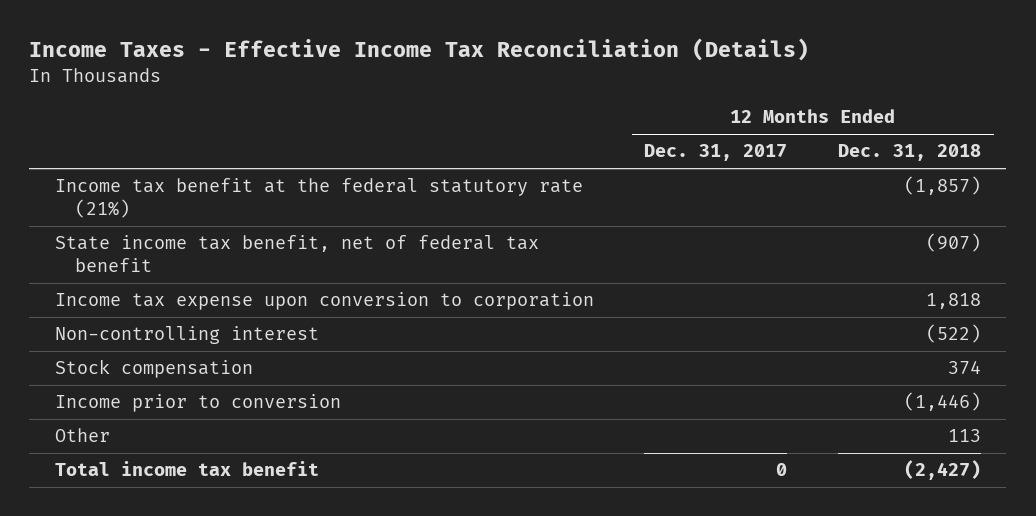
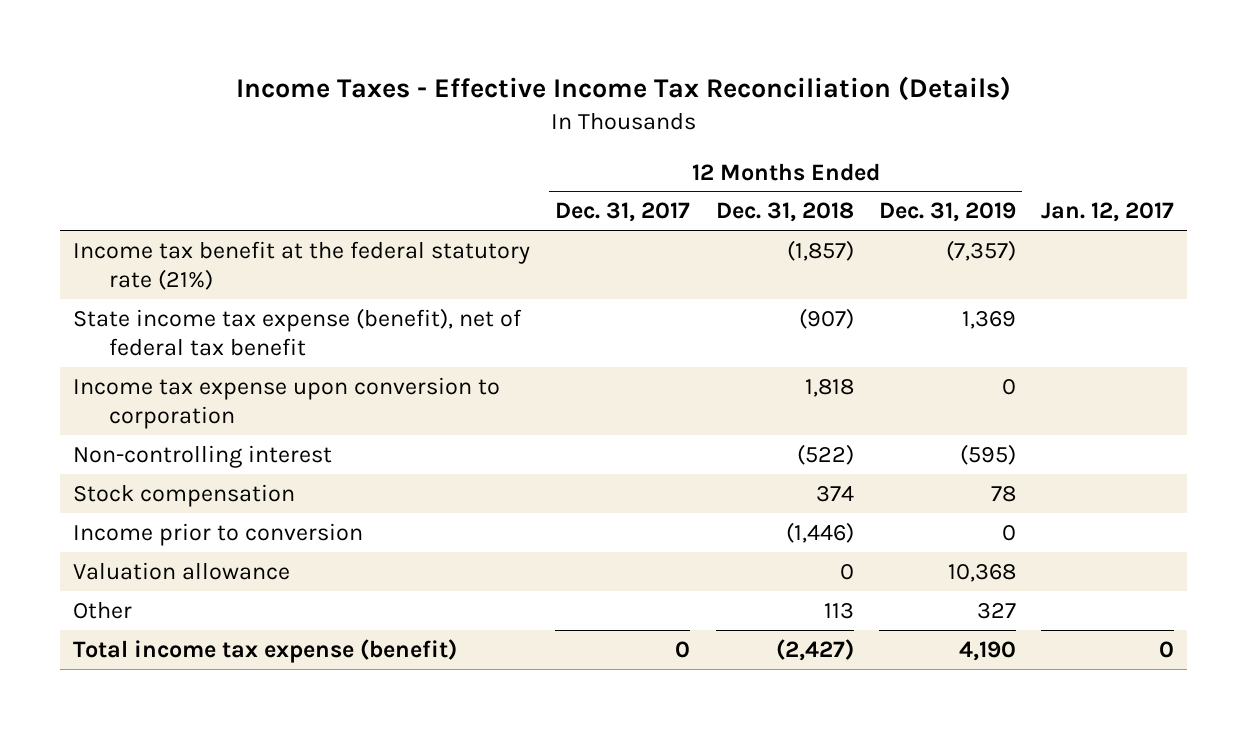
none -> [878,202,1016,223] Dec. 31, 2019
none -> [1041,202,1175,223] Jan. 12, 2017
[54,235,539,272] State income tax benefit, net of federal tax benefit -> [72,307,522,357] State income tax expense (benefit), net of federal tax benefit
none -> [72,561,290,580] Valuation allowance
[54,461,319,477] Total income tax benefit -> [72,638,457,663] Total income tax expense (benefit)

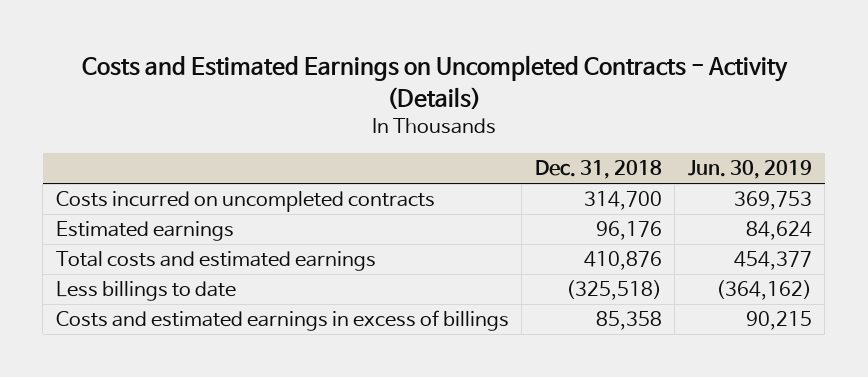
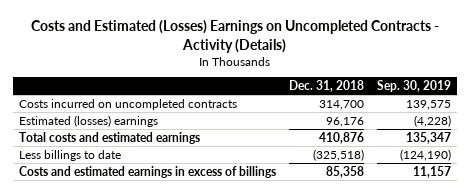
[81,55,788,110] Costs and Estimated Earnings on Uncompleted Contracts - Activity (Details) -> [31,20,440,53] Costs and Estimated (Losses) Earnings on Uncompleted Contracts - Activity (Details)
[687,160,812,180] Jun. 30, 2019 -> none
none -> [376,80,451,93] Sep. 30, 2019
[55,221,234,242] Estimated earnings -> [19,114,159,127] Estimated (losses) earnings

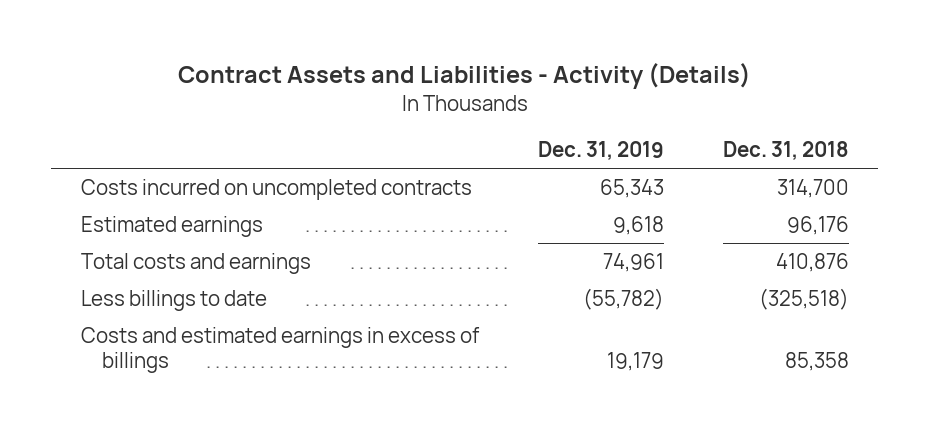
[31,20,440,53] Costs and Estimated (Losses) Earnings on Uncompleted Contracts - Activity (Details) -> [177,63,751,90] Contract Assets and Liabilities - Activity (Details)
[376,80,451,93] Sep. 30, 2019 -> none
none -> [537,141,664,161] Dec. 31, 2019
[19,114,159,127] Estimated (losses) earnings -> [80,215,263,237] Estimated earnings
[19,131,201,144] Total costs and estimated earnings -> [80,252,311,274] Total costs and earnings

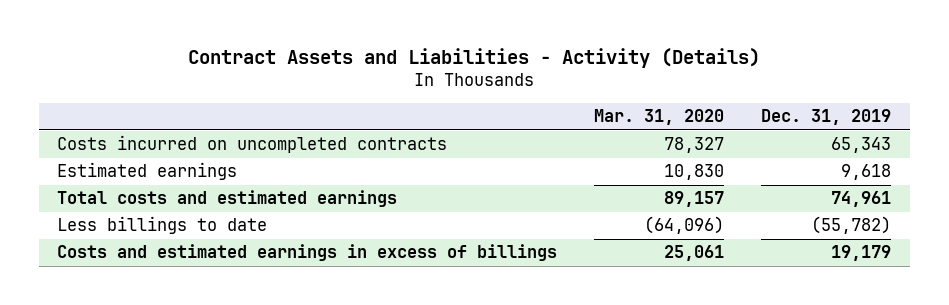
[722,141,849,161] Dec. 31, 2018 -> none
none -> [594,109,725,126] Mar. 31, 2020
[80,252,311,274] Total costs and earnings -> [57,190,398,208] Total costs and estimated earnings

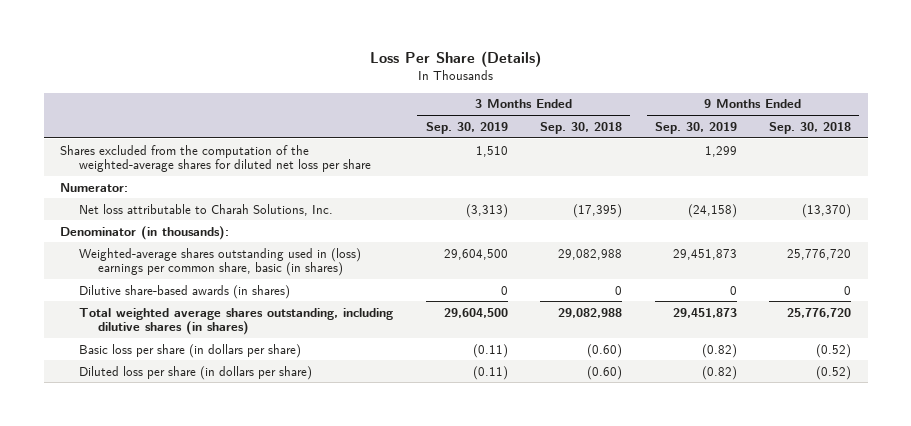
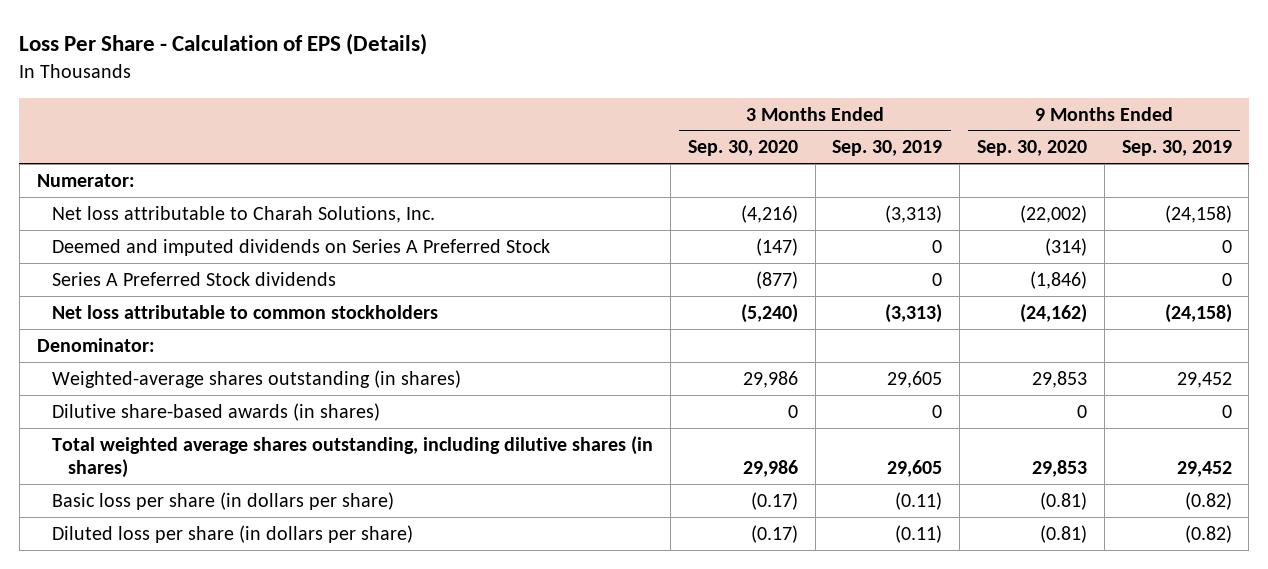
[369,51,541,68] Loss Per Share (Details) -> [19,32,428,55] Loss Per Share - Calculation of EPS (Details)
[540,121,623,134] Sep. 30, 2018 -> none
[769,121,852,134] Sep. 30, 2018 -> none
none -> [687,140,798,157] Sep. 30, 2020
none -> [976,140,1087,157] Sep. 30, 2020
[60,144,371,173] Shares excluded from the computation of the weighted-average shares for diluted net loss per share -> none
none -> [52,238,551,256] Deemed and imputed dividends on Series A Preferred Stock
none -> [52,271,337,286] Series A Preferred Stock dividends
none -> [52,304,439,319] Net loss attributable to common stockholders
[60,225,230,240] Denominator (in thousands): -> [36,337,155,352] Denominator:
[78,247,361,277] Weighted-average shares outstanding used in (loss) earnings per common share, basic (in shares) -> [52,369,462,388] Weighted-average shares outstanding (in shares)
[443,248,508,260] 29,604,500 -> [887,370,943,388] 29,605
[672,248,737,260] 29,451,873 -> [1176,371,1232,388] 29,452
[443,307,508,318] 29,604,500 -> [887,460,943,478] 29,605
[672,307,737,318] 29,451,873 -> [1176,461,1232,478] 29,452

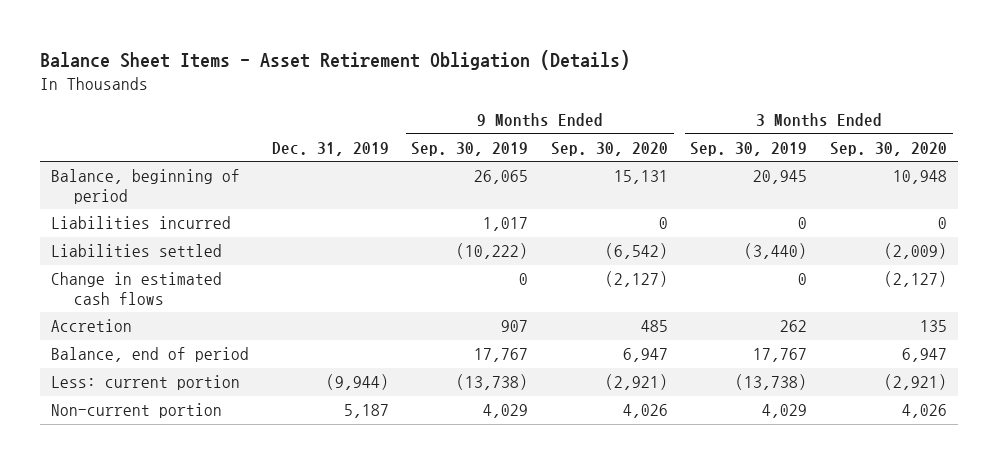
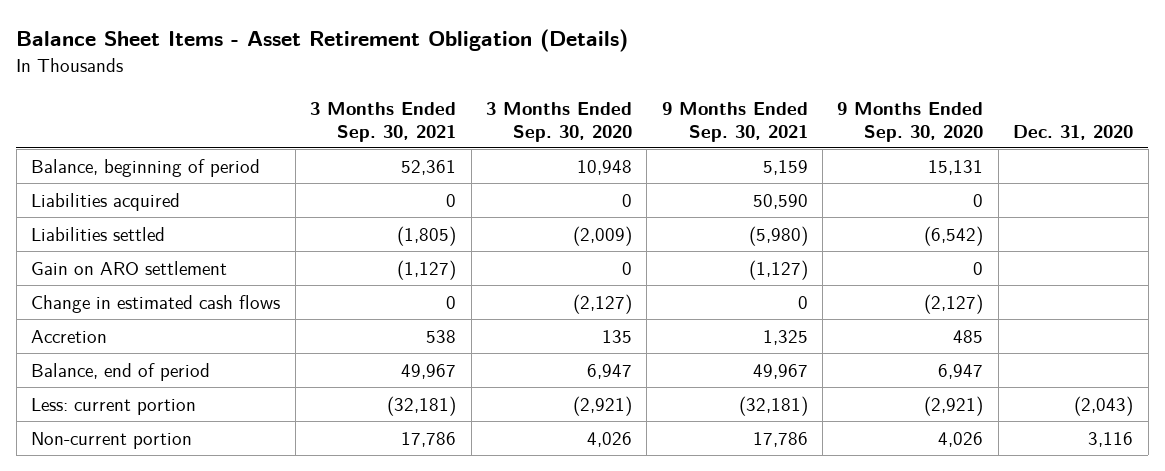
[271,141,389,156] Dec. 31, 2019 -> none
[411,141,529,156] Sep. 30, 2019 -> none
[690,141,808,156] Sep. 30, 2019 -> none
none -> [310,101,457,142] 3 Months Ended Sep. 30, 2021
none -> [661,101,808,142] 9 Months Ended Sep. 30, 2021
none -> [1013,124,1134,140] Dec. 31, 2020
[51,216,232,230] Liabilities incurred -> [31,192,181,211] Liabilities acquired
none -> [31,260,228,275] Gain on ARO settlement

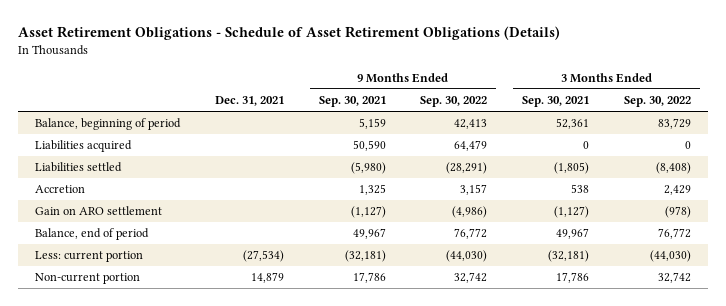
[16,29,629,53] Balance Sheet Items - Asset Retirement Obligation (Details) -> [17,25,560,40] Asset Retirement Obligations - Schedule of Asset Retirement Obligations (Details)
[485,101,632,142] 3 Months Ended Sep. 30, 2020 -> none
[837,101,984,142] 9 Months Ended Sep. 30, 2020 -> none
[1013,124,1134,140] Dec. 31, 2020 -> none
none -> [214,96,284,107] Dec. 31, 2021
none -> [420,96,488,108] Sep. 30, 2022
none -> [623,96,691,108] Sep. 30, 2022
[31,294,281,313] Change in estimated cash flows -> none
[31,260,228,275] Gain on ARO settlement -> [34,206,162,216] Gain on ARO settlement

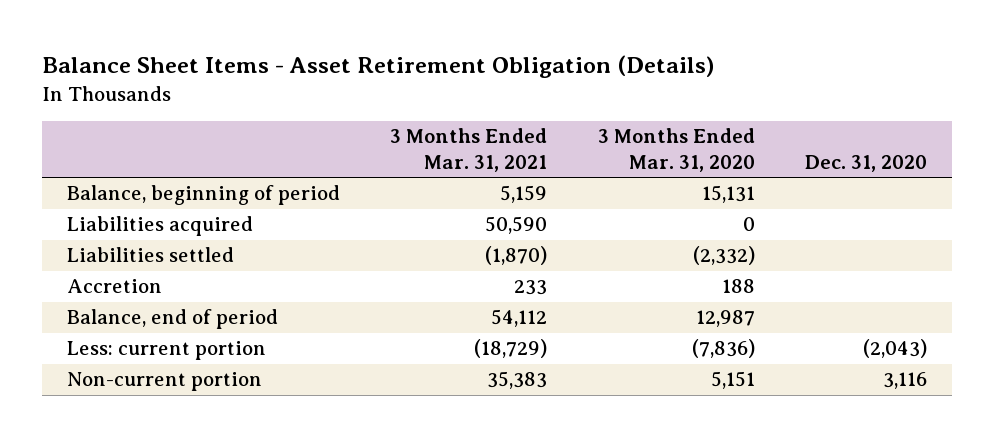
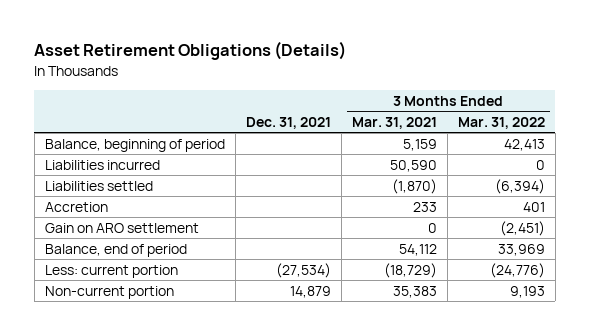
[41,55,714,79] Balance Sheet Items - Asset Retirement Obligation (Details) -> [34,41,347,61] Asset Retirement Obligations (Details)
[597,128,755,172] 3 Months Ended Mar. 31, 2020 -> none
[804,154,927,172] Dec. 31, 2020 -> none
none -> [245,116,331,129] Dec. 31, 2021
none -> [457,116,545,129] Mar. 31, 2022
[66,216,253,237] Liabilities acquired -> [44,159,160,170] Liabilities incurred
none -> [44,222,199,233] Gain on ARO settlement

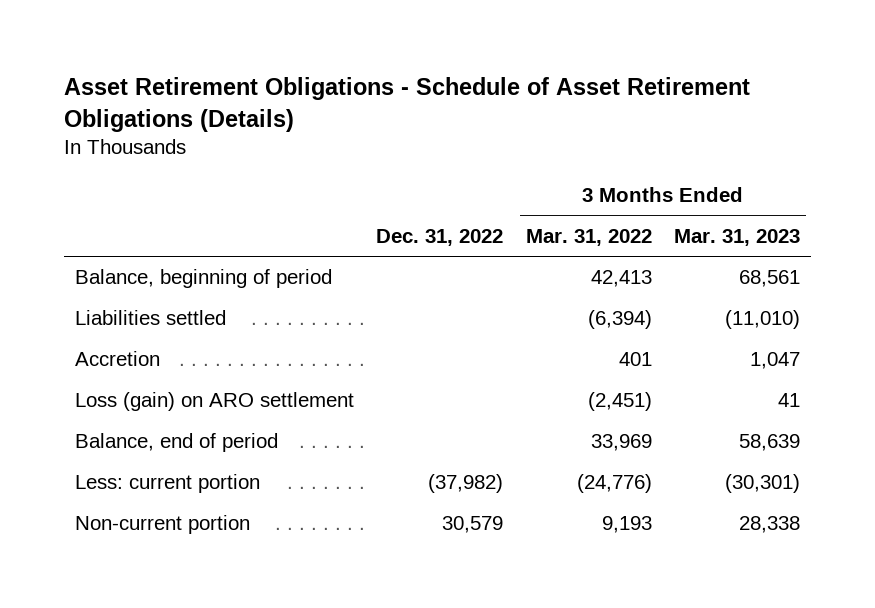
[34,41,347,61] Asset Retirement Obligations (Details) -> [63,77,750,132] Asset Retirement Obligations - Schedule of Asset Retirement Obligations (Details)
[245,116,331,129] Dec. 31, 2021 -> none
[351,116,437,129] Mar. 31, 2021 -> none
none -> [376,228,504,246] Dec. 31, 2022
none -> [674,228,801,246] Mar. 31, 2023
[44,159,160,170] Liabilities incurred -> none
[44,222,199,233] Gain on ARO settlement -> [74,392,354,412] Loss (gain) on ARO settlement

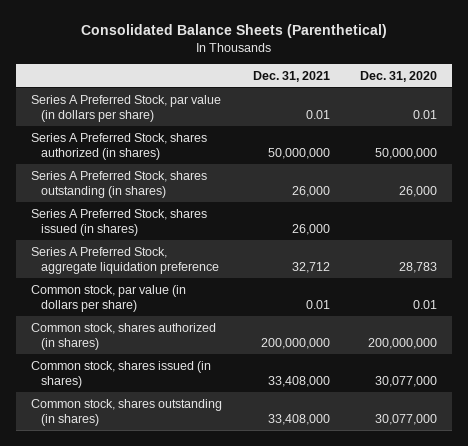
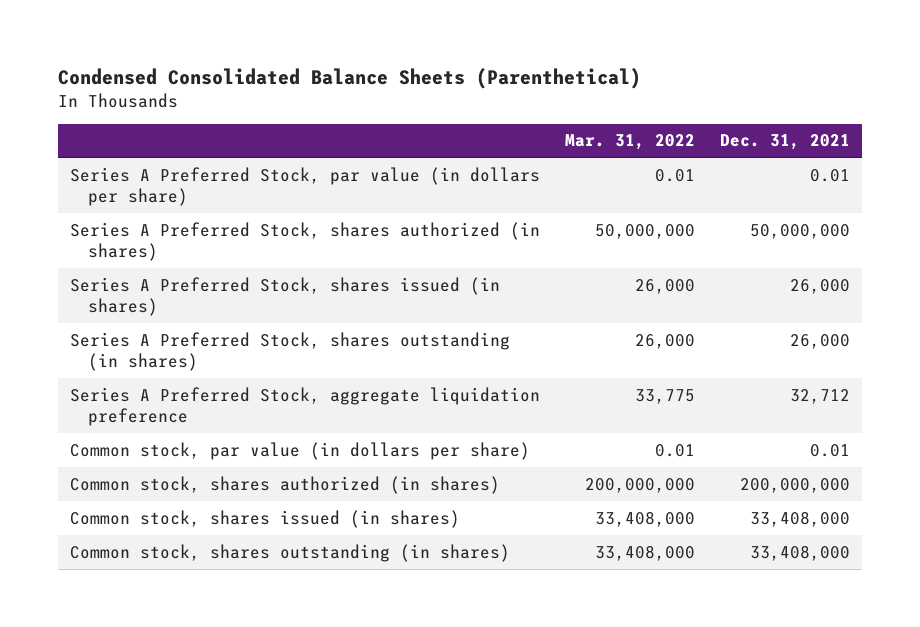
[81,24,388,39] Consolidated Balance Sheets (Parenthetical) -> [57,67,641,89] Condensed Consolidated Balance Sheets (Parenthetical)
[359,70,437,82] Dec. 31, 2020 -> none
none -> [564,134,695,151] Mar. 31, 2022
[31,170,208,198] Series A Preferred Stock, shares outstanding (in shares) -> [69,331,510,371] Series A Preferred Stock, shares outstanding (in shares)

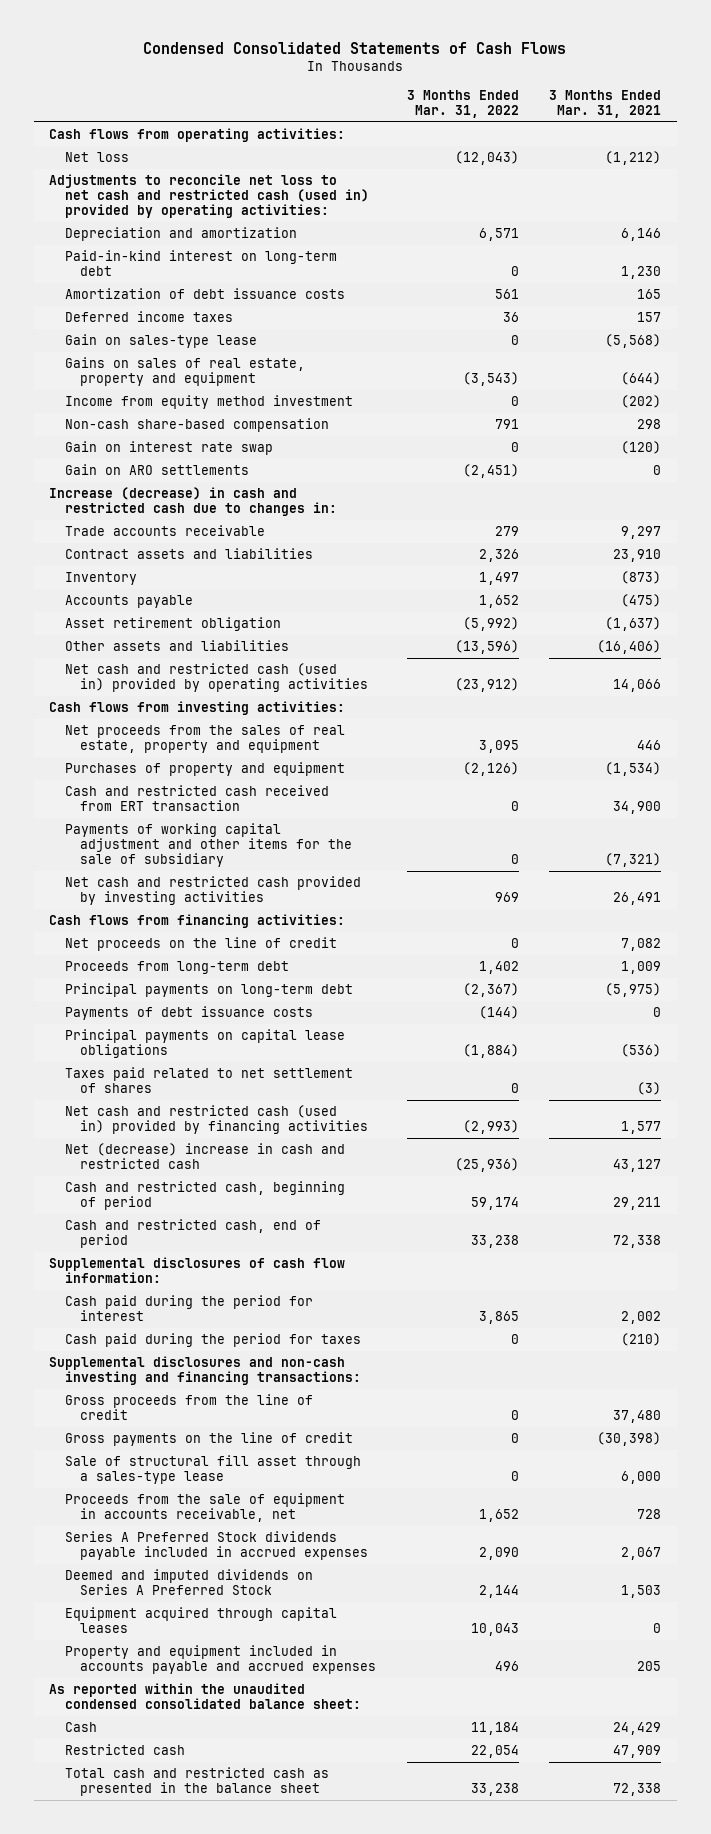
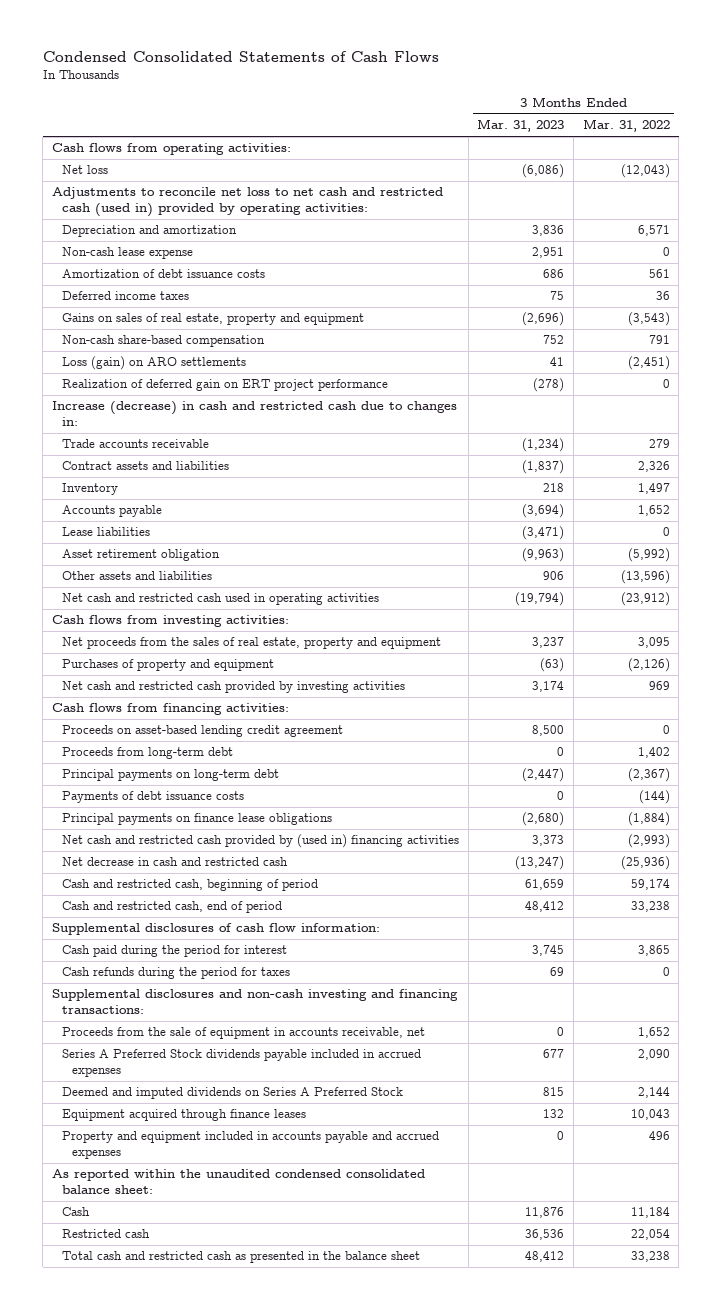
[549,89,662,118] 3 Months Ended Mar. 31, 2021 -> none
none -> [477,119,565,133] Mar. 31, 2023
[64,250,337,277] Paid-in-kind interest on long-term debt -> none
none -> [61,247,193,260] Non-cash lease expense
[64,334,257,349] Gain on sales-type lease -> none
[64,395,353,410] Income from equity method investment -> none
[64,441,273,456] Gain on interest rate swap -> none
[64,464,249,476] Gain on ARO settlements -> [61,356,246,371] Loss (gain) on ARO settlements
none -> [61,379,388,392] Realization of deferred gain on ERT project performance
none -> [61,527,150,537] Lease liabilities
[64,663,369,693] Net cash and restricted cash (used in) provided by operating activities -> [61,593,379,606] Net cash and restricted cash used in operating activities
[64,785,329,812] Cash and restricted cash received from ERT transaction -> none
[64,823,353,868] Payments of working capital adjustment and other items for the sale of subsidiary -> none
[64,937,337,952] Net proceeds on the line of credit -> none
none -> [61,725,343,738] Proceeds on asset-based lending credit agreement
[64,1067,353,1094] Taxes paid related to net settlement of shares -> none
[64,1029,345,1059] Principal payments on capital lease obligations -> [61,813,332,826] Principal payments on finance lease obligations
[64,1105,369,1135] Net cash and restricted cash (used in) provided by financing activities -> [61,834,459,849] Net cash and restricted cash provided by (used in) financing activities
[64,1143,345,1170] Net (decrease) increase in cash and restricted cash -> [61,857,288,867] Net decrease in cash and restricted cash
[64,1333,361,1348] Cash paid during the period for taxes -> [61,967,290,980] Cash refunds during the period for taxes
[64,1394,313,1421] Gross proceeds from the line of credit -> none
[64,1432,353,1447] Gross payments on the line of credit -> none
[64,1455,361,1485] Sale of structural fill asset through a sales-type lease -> none
[64,1607,337,1634] Equipment acquired through capital leases -> [61,1109,306,1122] Equipment acquired through finance leases

